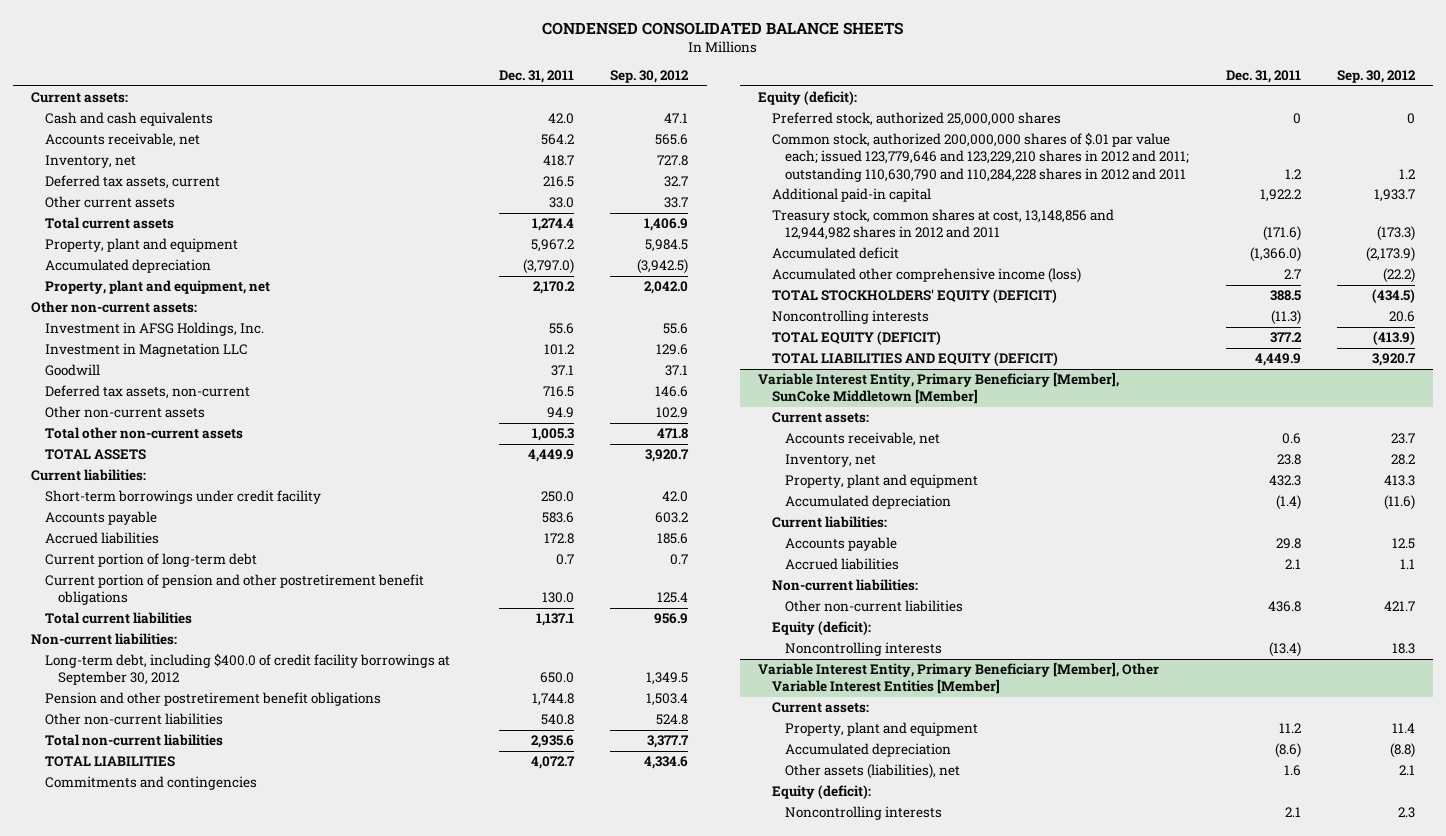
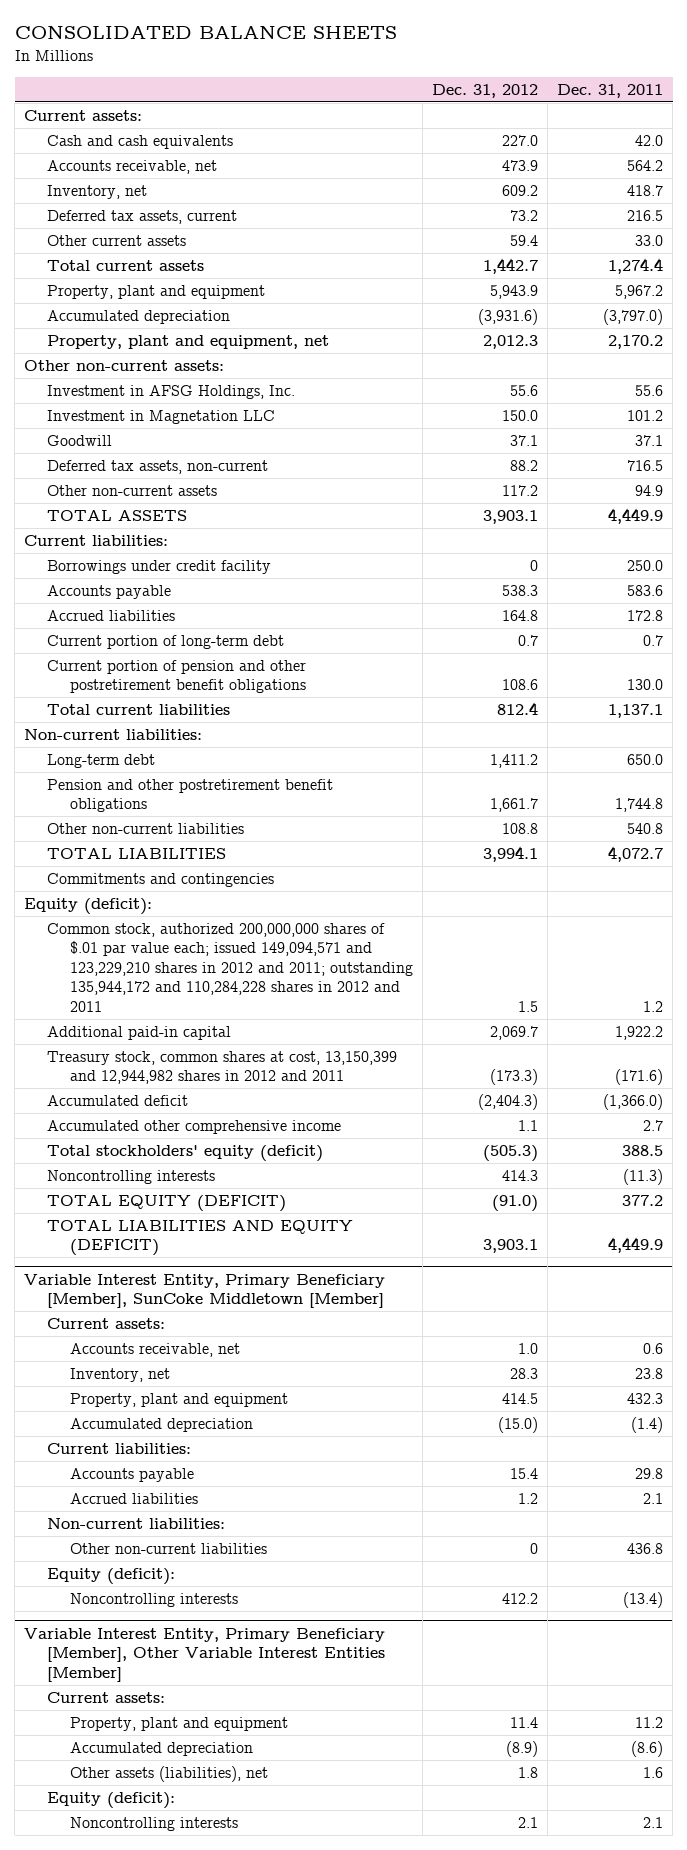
[542,21,904,35] CONDENSED CONSOLIDATED BALANCE SHEETS -> [14,26,397,40] CONSOLIDATED BALANCE SHEETS
[610,70,690,84] Sep. 30, 2012 -> none
none -> [432,83,539,98] Dec. 31, 2012
[44,427,243,440] Total other non-current assets -> none
[44,490,321,505] Short-term borrowings under credit facility -> [47,559,272,574] Borrowings under credit facility
[44,653,450,686] Long-term debt, including $400.0 of credit facility borrowings at September 30, 2012 -> [47,753,156,768] Long-term debt
[44,734,223,747] Total non-current liabilities -> none
[771,112,1061,127] Preferred stock, authorized 25,000,000 shares -> none
[771,132,1189,182] Common stock, authorized 200,000,000 shares of $.01 par value each; issued 123,779,646 and 123,229,210 shares in 2012 and 2011; outstanding 110,630,790 and 110,284,228 shares in 2012 and 2011 -> [47,922,414,1012] Common stock, authorized 200,000,000 shares of $.01 par value each; issued 149,094,571 and 123,229,210 shares in 2012 and 2011; outstanding 135,944,172 and 110,284,228 shares in 2012 and 2011
[771,209,1114,241] Treasury stock, common shares at cost, 13,148,856 and 12,944,982 shares in 2012 and 2011 -> [47,1050,398,1085] Treasury stock, common shares at cost, 13,150,399 and 12,944,982 shares in 2012 and 2011
[771,268,1081,284] Accumulated other comprehensive income (loss) -> [47,1119,342,1134] Accumulated other comprehensive income
[771,289,1057,304] TOTAL STOCKHOLDERS' EQUITY (DEFICIT) -> [47,1144,324,1162] Total stockholders' equity (deficit)

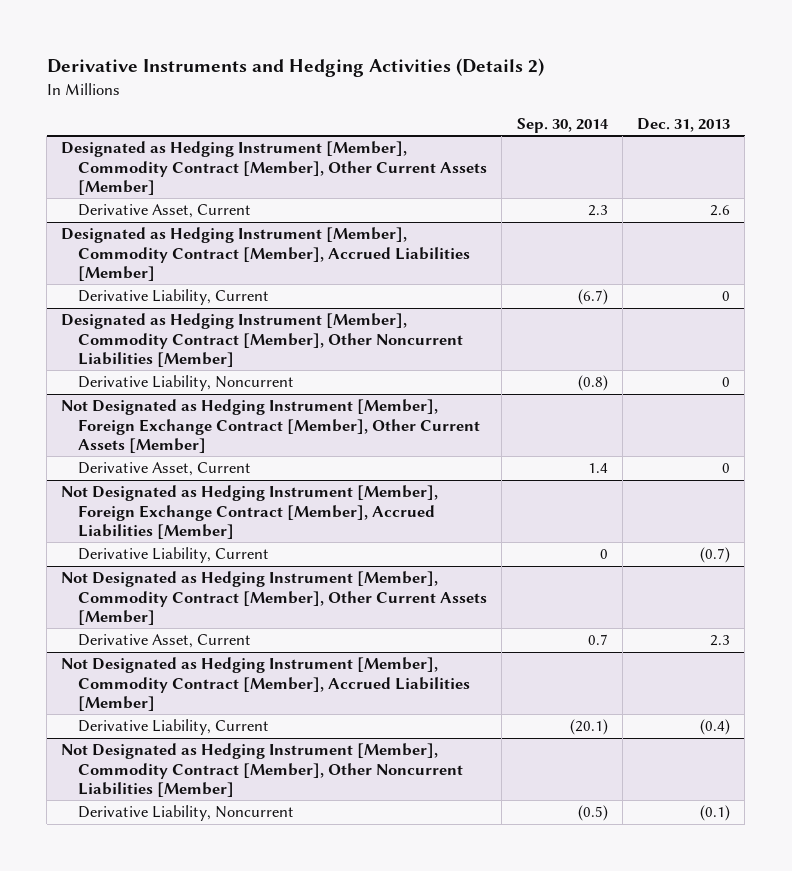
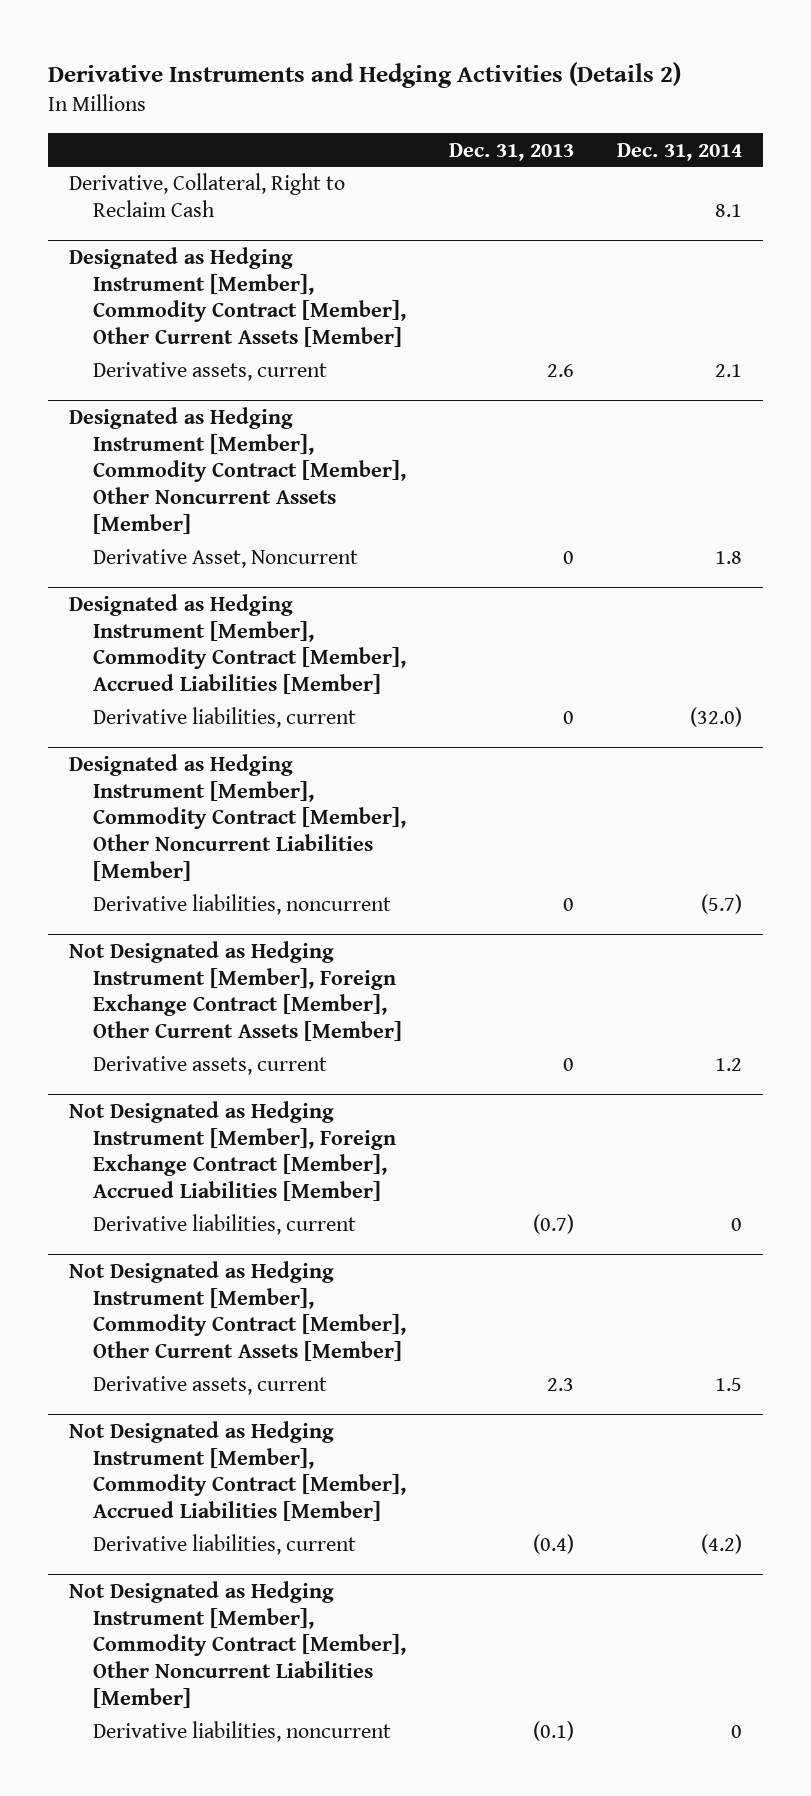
[516,117,609,133] Sep. 30, 2014 -> none
none -> [616,142,742,161] Dec. 31, 2014
none -> [69,173,346,218] Derivative, Collateral, Right to Reclaim Cash
[78,204,252,219] Derivative Asset, Current -> [92,362,327,382] Derivative assets, current
none -> [69,406,406,534] Designated as Hedging Instrument [Member], Commodity Contract [Member], Other Noncurrent Assets [Member]
none -> [92,549,358,569] Derivative Asset, Noncurrent
[78,289,270,306] Derivative Liability, Current -> [92,707,356,729] Derivative liabilities, current
[78,375,295,392] Derivative Liability, Noncurrent -> [92,894,391,916] Derivative liabilities, noncurrent
[78,462,252,477] Derivative Asset, Current -> [92,1056,327,1076] Derivative assets, current
[78,547,270,564] Derivative Liability, Current -> [92,1214,356,1236] Derivative liabilities, current
[78,634,252,649] Derivative Asset, Current -> [92,1376,327,1396] Derivative assets, current
[78,719,270,736] Derivative Liability, Current -> [92,1534,356,1556] Derivative liabilities, current
[78,805,295,822] Derivative Liability, Noncurrent -> [92,1721,391,1743] Derivative liabilities, noncurrent

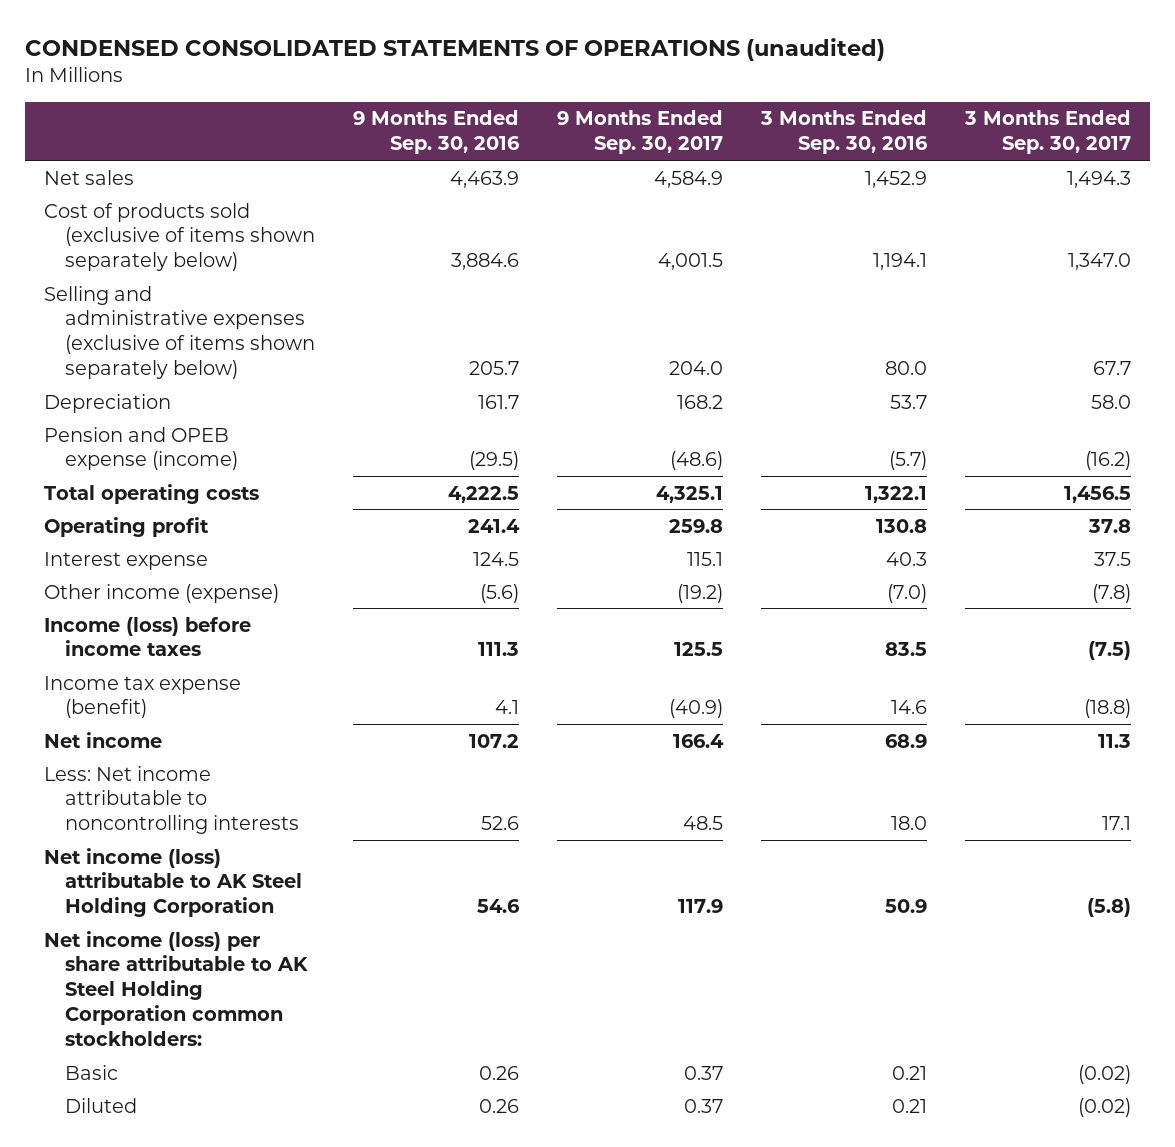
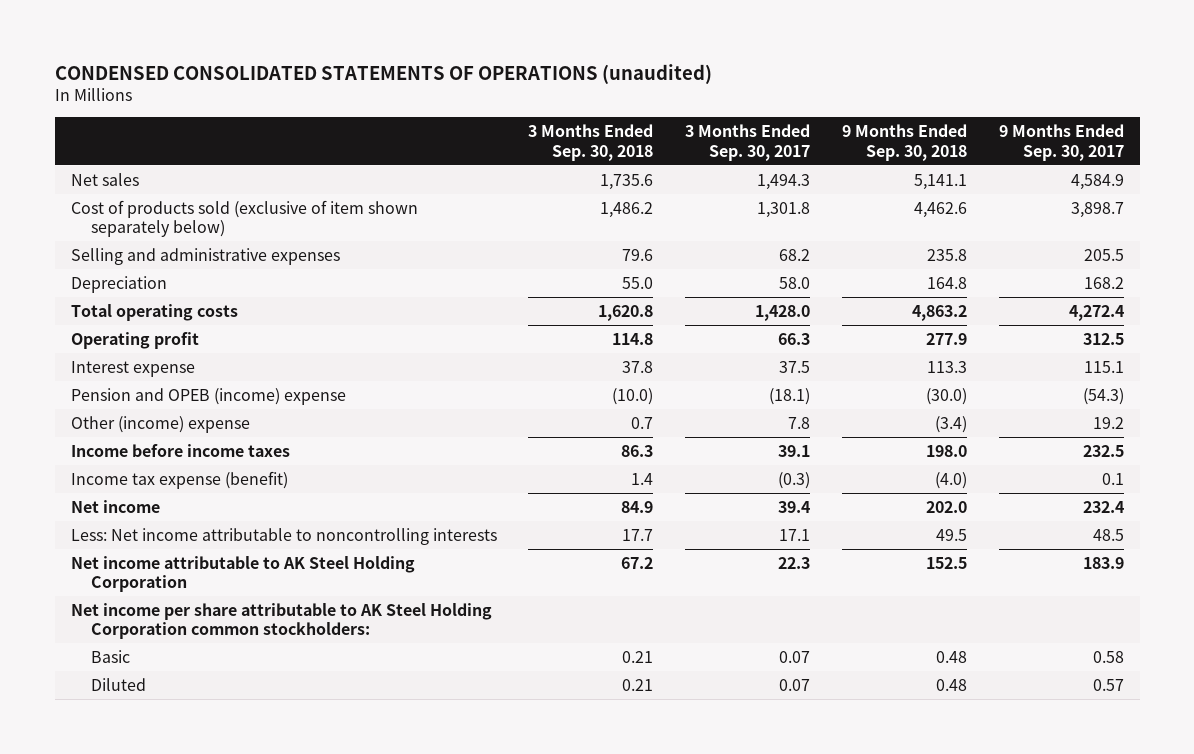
[353,110,521,155] 9 Months Ended Sep. 30, 2016 -> none
[759,110,928,155] 3 Months Ended Sep. 30, 2016 -> none
none -> [528,124,654,161] 3 Months Ended Sep. 30, 2018
none -> [841,124,967,161] 9 Months Ended Sep. 30, 2018
[44,285,316,380] Selling and administrative expenses (exclusive of items shown separately below) -> none
[44,202,316,272] Cost of products sold (exclusive of items shown separately below) -> [70,199,418,238] Cost of products sold (exclusive of item shown separately below)
[657,253,723,271] 4,001.5 -> [1070,201,1124,218] 3,898.7
[1067,253,1131,271] 1,347.0 -> [757,201,811,218] 1,301.8
none -> [70,247,340,265] Selling and administrative expenses
[44,426,239,471] Pension and OPEB expense (income) -> none
[655,485,723,503] 4,325.1 -> [1068,304,1124,321] 4,272.4
[1063,485,1131,503] 1,456.5 -> [755,304,811,321] 1,428.0
[668,518,723,533] 259.8 -> [1082,332,1124,345] 312.5
[1087,518,1131,533] 37.8 -> [778,332,811,345] 66.3
none -> [70,387,346,405] Pension and OPEB (income) expense
[44,583,280,603] Other income (expense) -> [70,415,250,433] Other (income) expense
[676,583,723,603] (19.2) -> [1092,416,1124,429] 19.2
[1091,583,1131,603] (7.8) -> [788,416,811,429] 7.8
[44,616,252,657] Income (loss) before income taxes -> [70,443,290,457] Income before income taxes
[673,642,723,657] 125.5 -> [1082,444,1124,457] 232.5
[1087,641,1131,661] (7.5) -> [778,444,811,457] 39.1
[668,699,723,719] (40.9) -> [1101,472,1124,485] 0.1
[1083,699,1131,719] (18.8) -> [778,471,811,489] (0.3)
[672,733,724,748] 166.4 -> [1082,500,1124,513] 232.4
[1097,733,1131,748] 11.3 -> [778,500,811,513] 39.4
[44,847,303,918] Net income (loss) attributable to AK Steel Holding Corporation -> [70,555,415,593] Net income attributable to AK Steel Holding Corporation
[677,899,723,914] 117.9 -> [1082,556,1124,569] 183.9
[1086,898,1131,918] (5.8) -> [778,556,811,569] 22.3
[44,930,309,1047] Net income (loss) per share attributable to AK Steel Holding Corporation common stockholders: -> [70,602,492,640] Net income per share attributable to AK Steel Holding Corporation common stockholders:
[683,1065,723,1080] 0.37 -> [1092,650,1124,663] 0.58
[1077,1064,1131,1084] (0.02) -> [779,650,811,663] 0.07
[683,1098,723,1113] 0.37 -> [1092,678,1124,691] 0.57
[1077,1097,1131,1117] (0.02) -> [779,678,811,691] 0.07

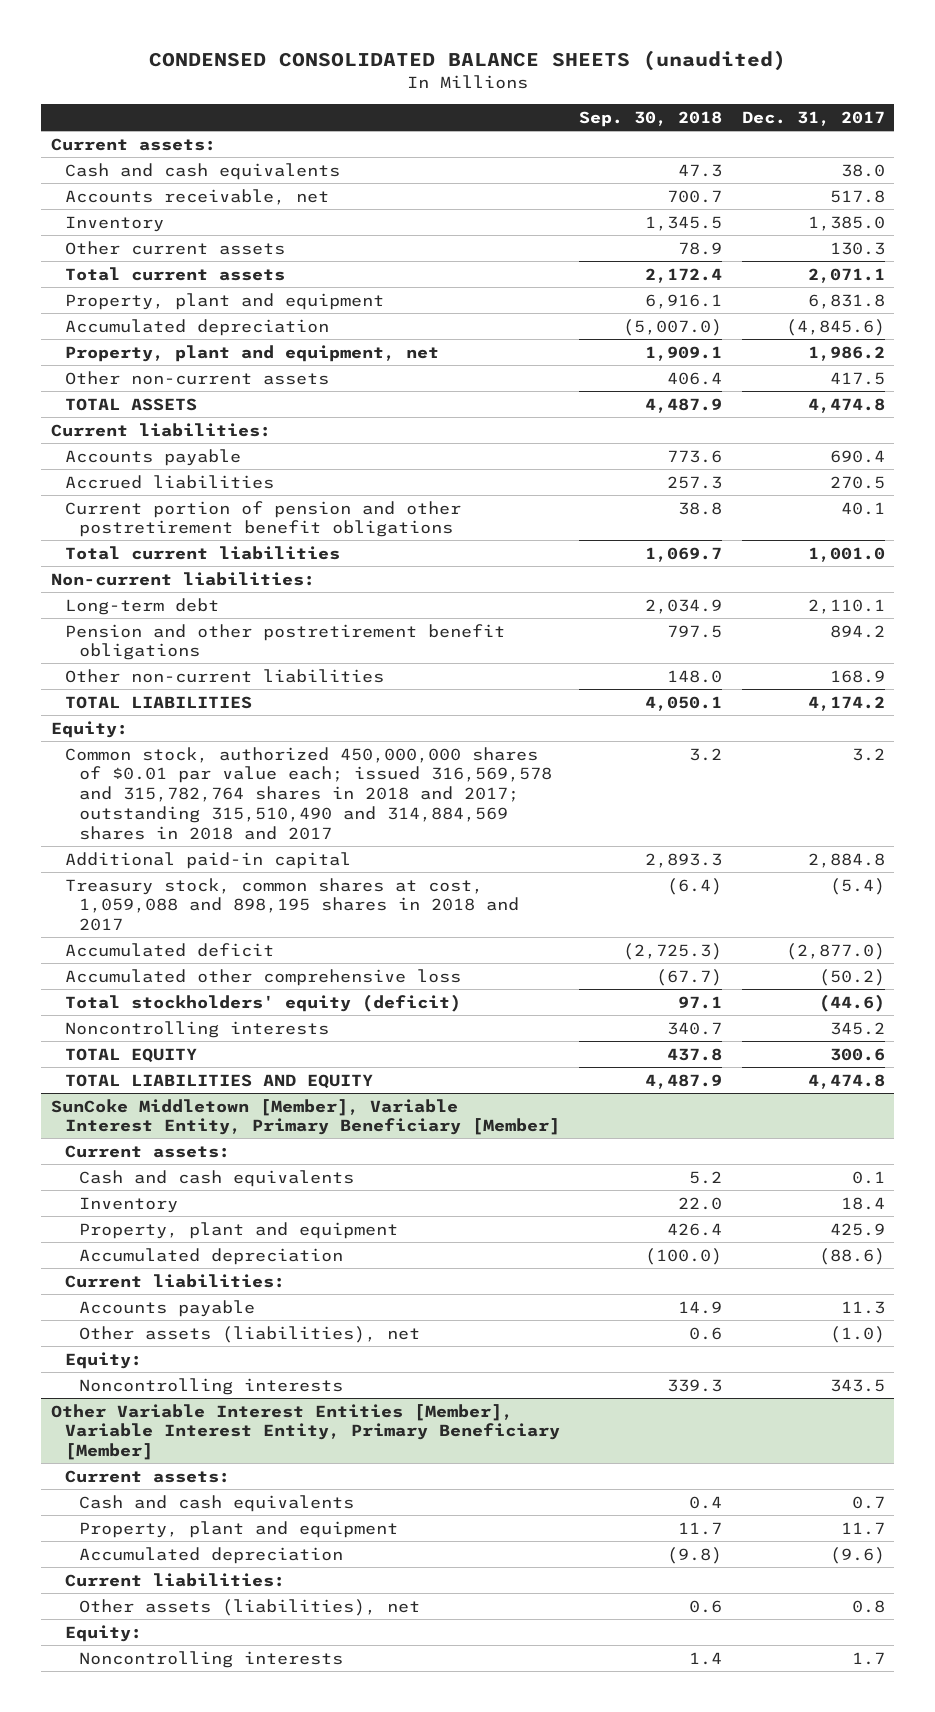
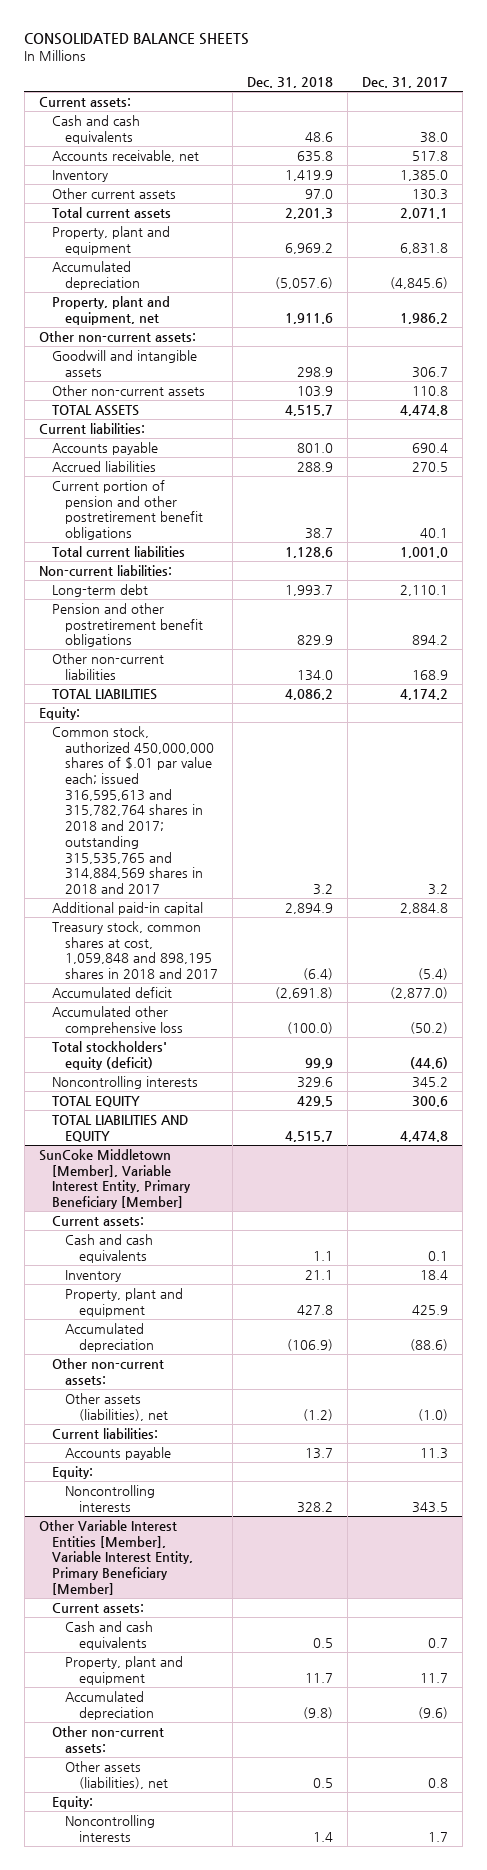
[148,50,786,72] CONDENSED CONSOLIDATED BALANCE SHEETS (unaudited) -> [24,33,250,46] CONSOLIDATED BALANCE SHEETS
[579,110,723,127] Sep. 30, 2018 -> none
none -> [247,77,334,89] Dec. 31, 2018
none -> [38,330,196,342] Other non-current assets:
none -> [52,349,198,377] Goodwill and intangible assets
[829,371,885,385] 417.5 -> [412,385,449,396] 110.8
[64,746,552,840] Common stock, authorized 450,000,000 shares of $0.01 par value each; issued 316,569,578 and 315,782,764 shares in 2018 and 2017; outstanding 315,510,490 and 314,884,569 shares in 2018 and 2017 -> [52,725,215,895] Common stock, authorized 450,000,000 shares of $.01 par value each; issued 316,595,613 and 315,782,764 shares in 2018 and 2017; outstanding 315,535,765 and 314,884,569 shares in 2018 and 2017
[64,877,519,932] Treasury stock, common shares at cost, 1,059,088 and 898,195 shares in 2018 and 2017 -> [52,920,219,980] Treasury stock, common shares at cost, 1,059,848 and 898,195 shares in 2018 and 2017
none -> [52,1357,165,1385] Other non-current assets:
[78,1325,420,1343] Other assets (liabilities), net -> [65,1392,168,1421] Other assets (liabilities), net
[64,1572,285,1587] Current liabilities: -> none
none -> [52,1725,165,1753] Other non-current assets:

